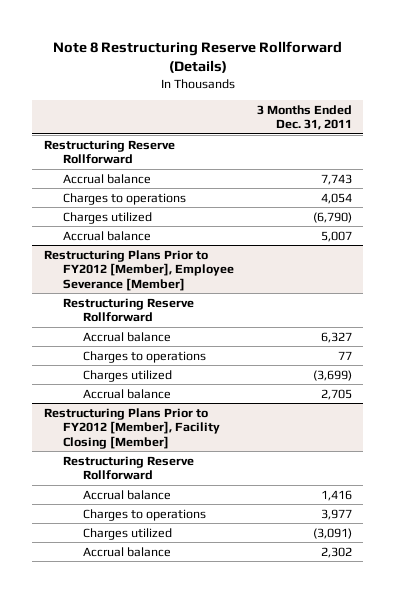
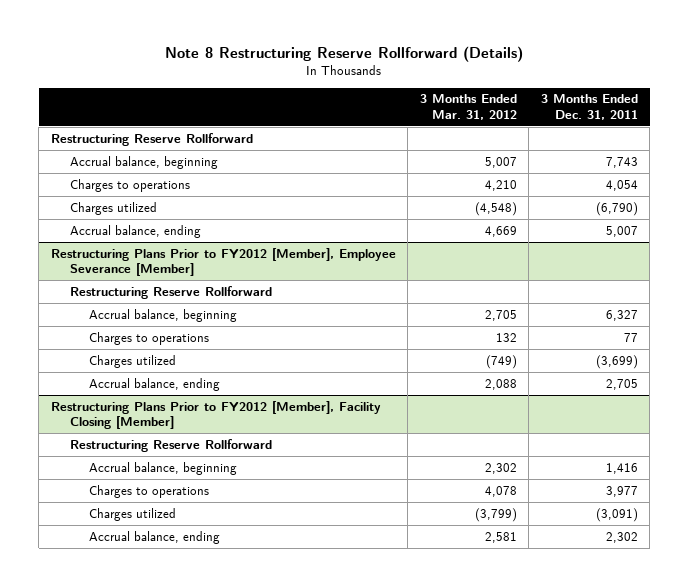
none -> [419,94,517,121] 3 Months Ended Mar. 31, 2012
[63,173,152,184] Accrual balance -> [69,155,218,169] Accrual balance, beginning
[63,230,152,241] Accrual balance -> [69,224,201,238] Accrual balance, ending
[82,331,171,342] Accrual balance -> [89,308,238,322] Accrual balance, beginning
[82,388,171,399] Accrual balance -> [89,377,221,391] Accrual balance, ending
[82,489,171,500] Accrual balance -> [89,461,238,475] Accrual balance, beginning
[82,546,171,557] Accrual balance -> [89,530,221,544] Accrual balance, ending

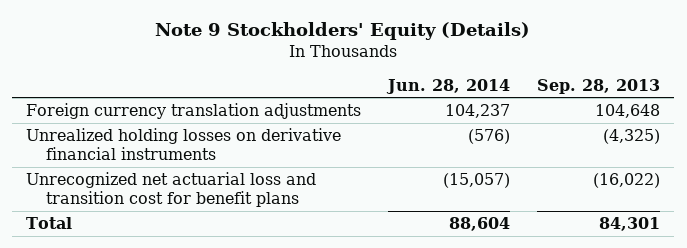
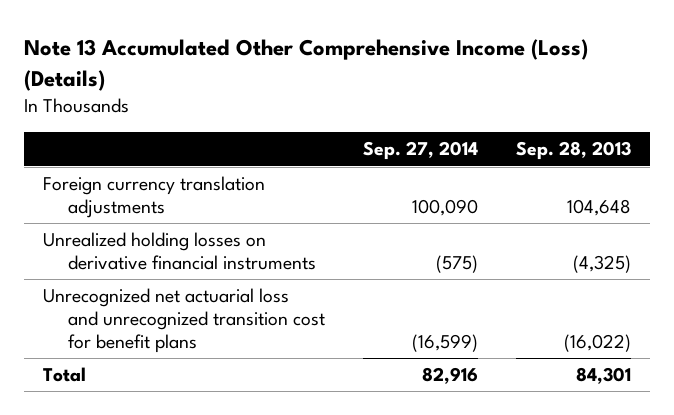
[155,22,531,41] Note 9 Stockholders' Equity (Details) -> [24,38,589,91] Note 13 Accumulated Other Comprehensive Income (Loss) (Details)
[386,78,511,94] Jun. 28, 2014 -> none
none -> [362,141,478,161] Sep. 27, 2014
[26,171,317,208] Unrecognized net actuarial loss and transition cost for benefit plans -> [43,288,325,353] Unrecognized net actuarial loss and unrecognized transition cost for benefit plans

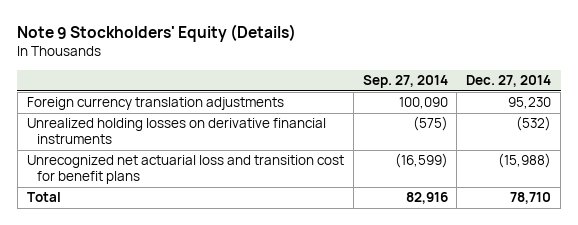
[24,38,589,91] Note 13 Accumulated Other Comprehensive Income (Loss) (Details) -> [17,24,297,43] Note 9 Stockholders' Equity (Details)
[515,141,631,161] Sep. 28, 2013 -> none
none -> [466,74,552,87] Dec. 27, 2014
[43,288,325,353] Unrecognized net actuarial loss and unrecognized transition cost for benefit plans -> [26,155,344,185] Unrecognized net actuarial loss and transition cost for benefit plans

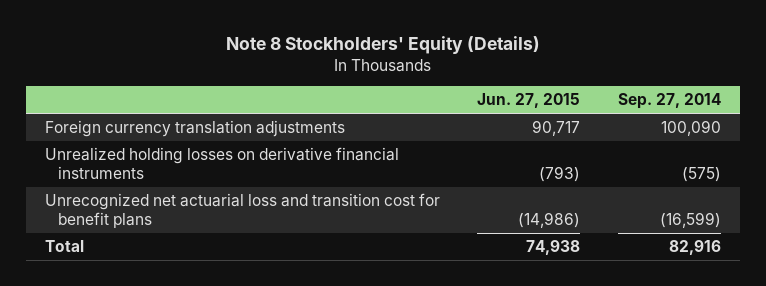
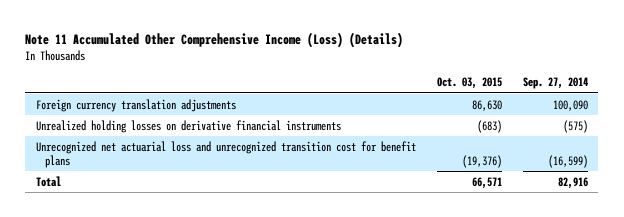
[225,35,540,54] Note 8 Stockholders' Equity (Details) -> [25,31,404,48] Note 11 Accumulated Other Comprehensive Income (Loss) (Details)
[477,93,581,109] Jun. 27, 2015 -> none
none -> [436,77,502,90] Oct. 03, 2015
[44,193,440,228] Unrecognized net actuarial loss and transition cost for benefit plans -> [35,140,416,168] Unrecognized net actuarial loss and unrecognized transition cost for benefit plans

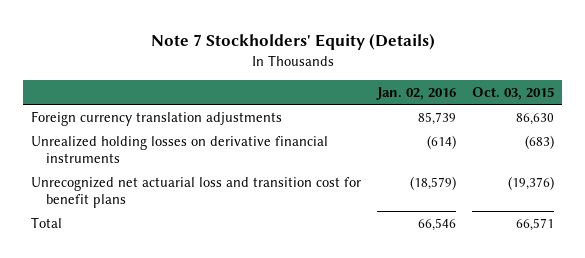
[25,31,404,48] Note 11 Accumulated Other Comprehensive Income (Loss) (Details) -> [150,32,435,50] Note 7 Stockholders' Equity (Details)
[522,77,588,90] Sep. 27, 2014 -> none
none -> [376,87,457,101] Jan. 02, 2016
[35,140,416,168] Unrecognized net actuarial loss and unrecognized transition cost for benefit plans -> [31,176,362,208] Unrecognized net actuarial loss and transition cost for benefit plans

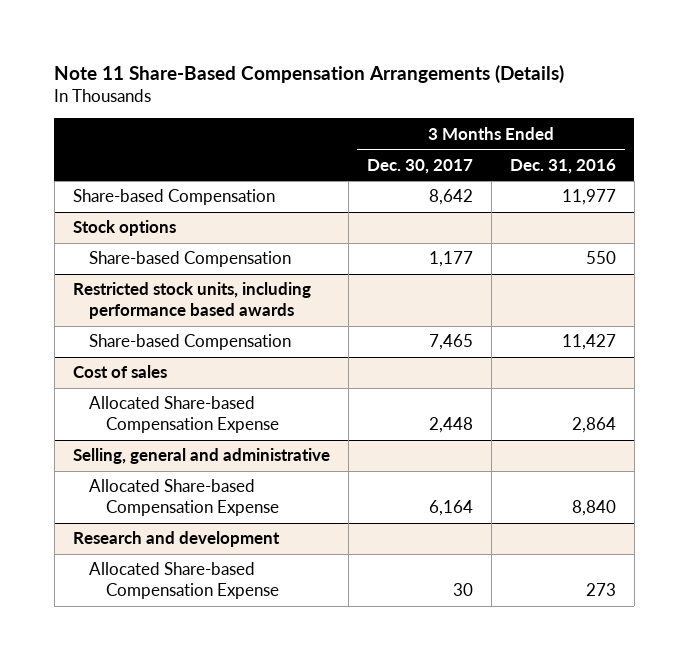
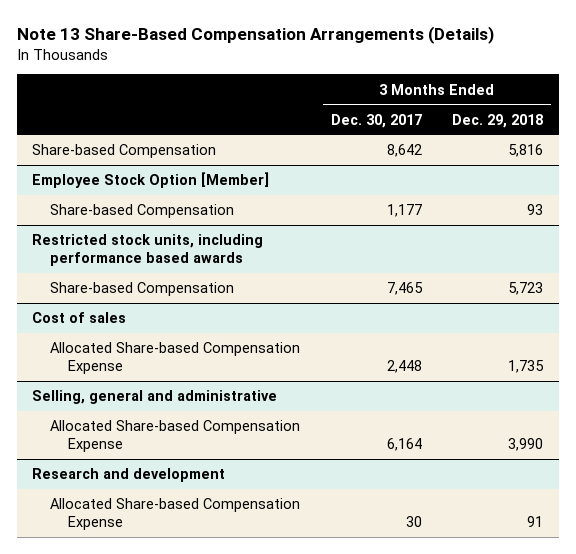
[54,64,565,83] Note 11 Share-Based Compensation Arrangements (Details) -> [16,25,494,44] Note 13 Share-Based Compensation Arrangements (Details)
[509,158,616,174] Dec. 31, 2016 -> none
none -> [452,113,544,128] Dec. 29, 2018
[72,220,176,237] Stock options -> [32,172,270,189] Employee Stock Option [Member]

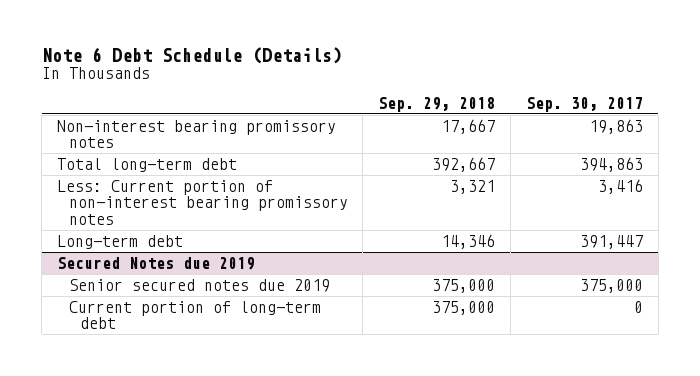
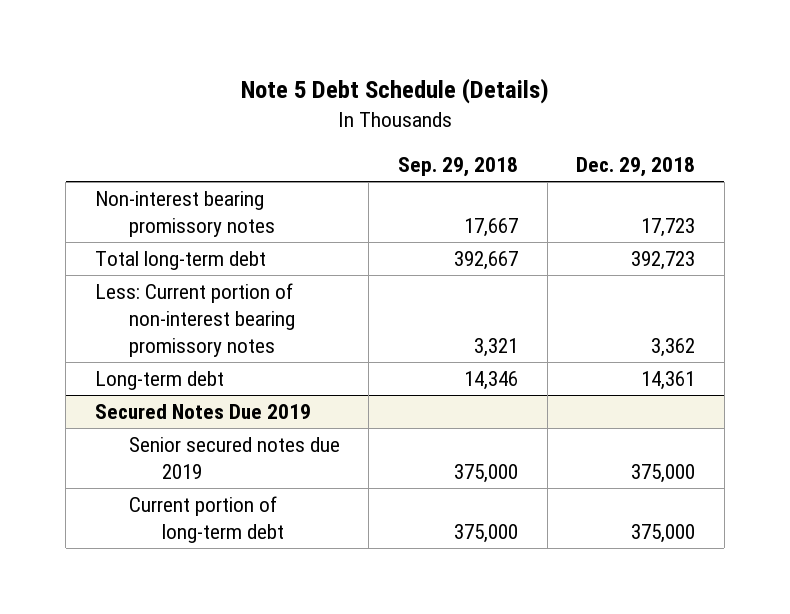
[41,46,342,64] Note 6 Debt Schedule (Details) -> [241,78,550,105] Note 5 Debt Schedule (Details)
[525,96,643,112] Sep. 30, 2017 -> none
none -> [576,157,696,178] Dec. 29, 2018
[57,256,256,270] Secured Notes due 2019 -> [94,404,311,420] Secured Notes Due 2019

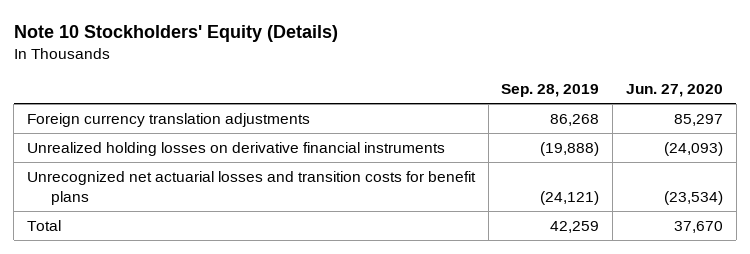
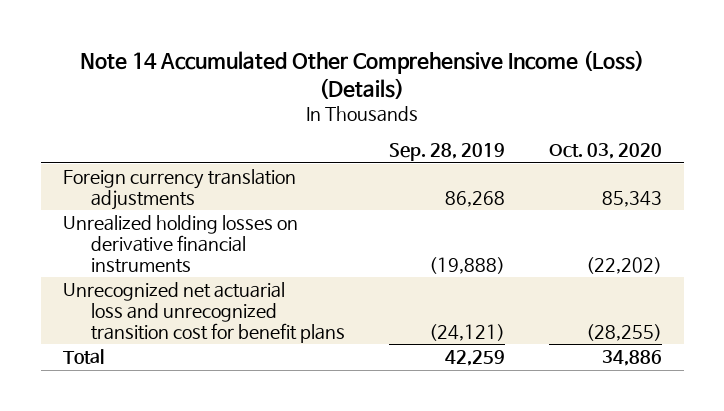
[13,24,338,42] Note 10 Stockholders' Equity (Details) -> [80,50,645,99] Note 14 Accumulated Other Comprehensive Income (Loss) (Details)
[625,84,723,98] Jun. 27, 2020 -> none
none -> [548,143,662,160] Oct. 03, 2020
[26,170,476,205] Unrecognized net actuarial losses and transition costs for benefit plans -> [62,282,345,343] Unrecognized net actuarial loss and unrecognized transition cost for benefit plans

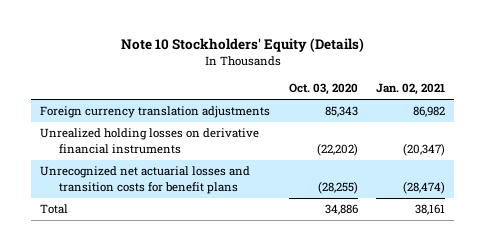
[80,50,645,99] Note 14 Accumulated Other Comprehensive Income (Loss) (Details) -> [120,38,364,53] Note 10 Stockholders' Equity (Details)
[388,143,505,162] Sep. 28, 2019 -> none
none -> [376,83,446,96] Jan. 02, 2021
[62,282,345,343] Unrecognized net actuarial loss and unrecognized transition cost for benefit plans -> [40,166,251,194] Unrecognized net actuarial losses and transition costs for benefit plans

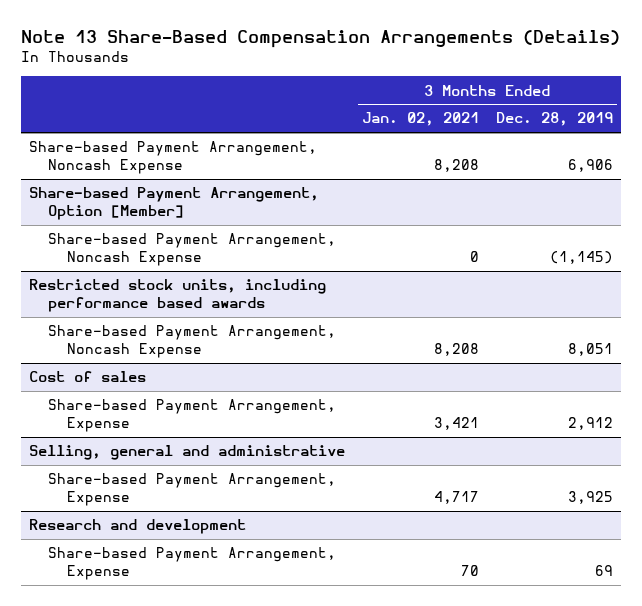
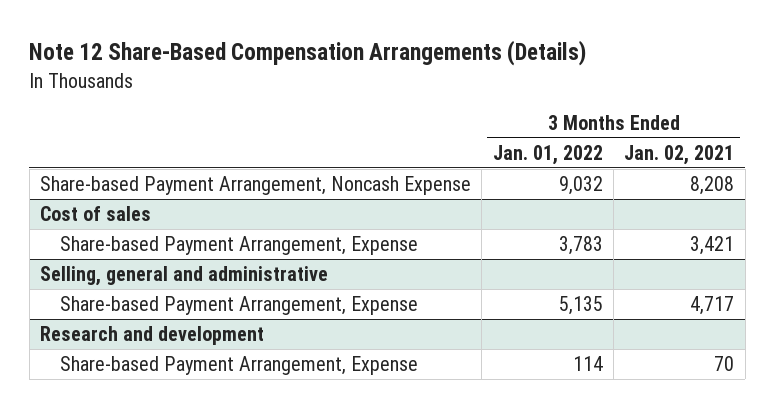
[20,29,620,48] Note 13 Share-Based Compensation Arrangements (Details) -> [29,40,587,67] Note 12 Share-Based Compensation Arrangements (Details)
[495,112,613,127] Dec. 28, 2019 -> none
none -> [492,144,603,165] Jan. 01, 2022
[29,187,320,220] Share-based Payment Arrangement, Option [Member] -> none
[47,233,336,266] Share-based Payment Arrangement, Noncash Expense -> none
[29,279,327,312] Restricted stock units, including performance based awards -> none
[47,325,336,358] Share-based Payment Arrangement, Noncash Expense -> none

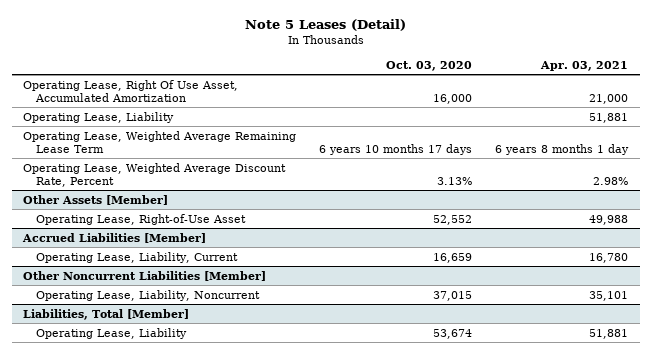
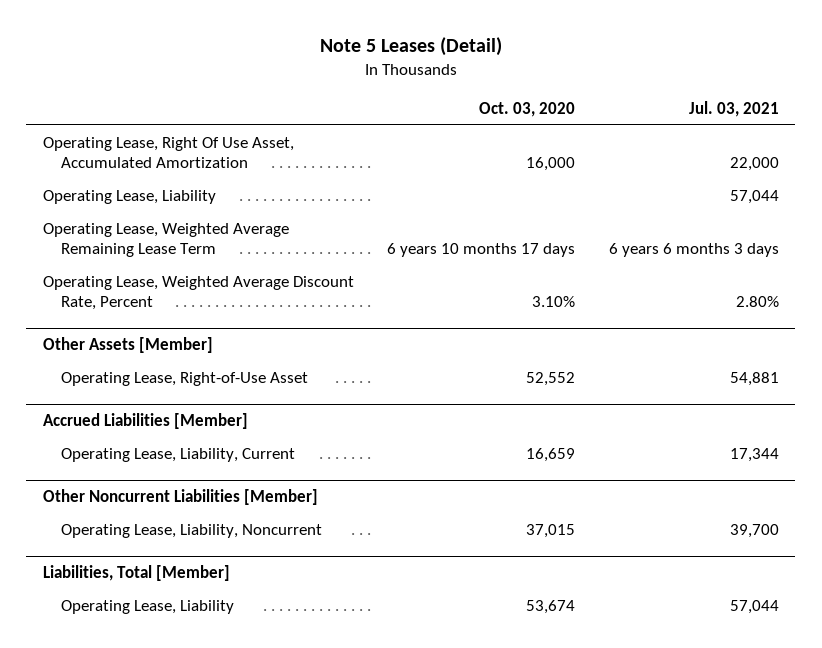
[540,60,629,71] Apr. 03, 2021 -> none
none -> [688,100,779,117] Jul. 03, 2021
[437,176,473,185] 3.13% -> [532,296,576,308] 3.10%

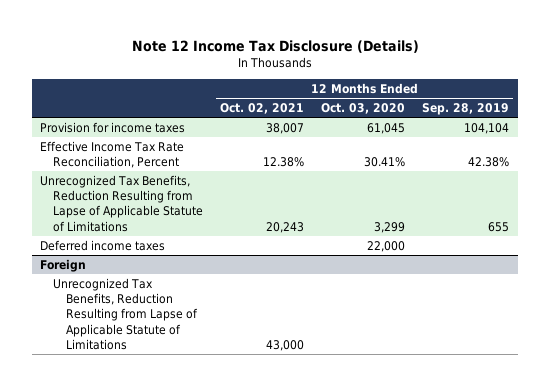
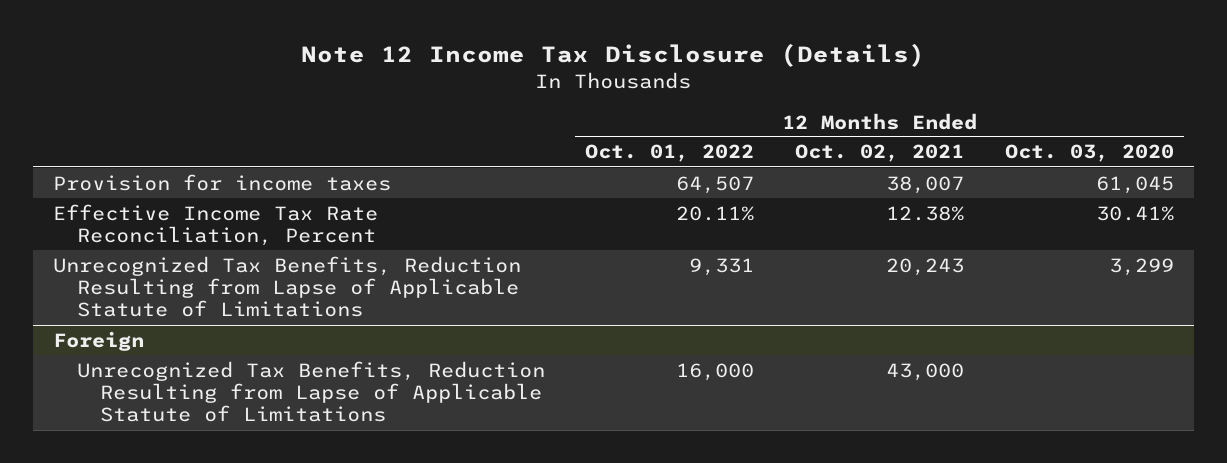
[422,103,510,116] Sep. 28, 2019 -> none
none -> [585,144,755,163] Oct. 01, 2022
[40,240,166,252] Deferred income taxes -> none

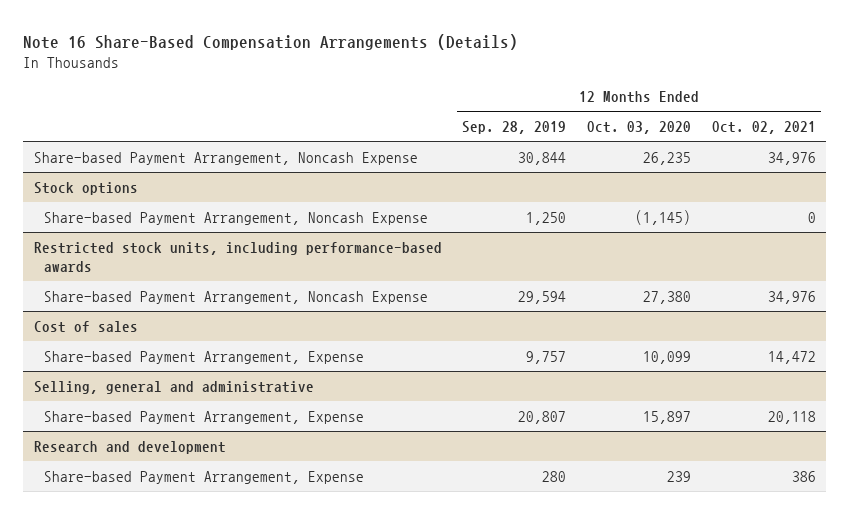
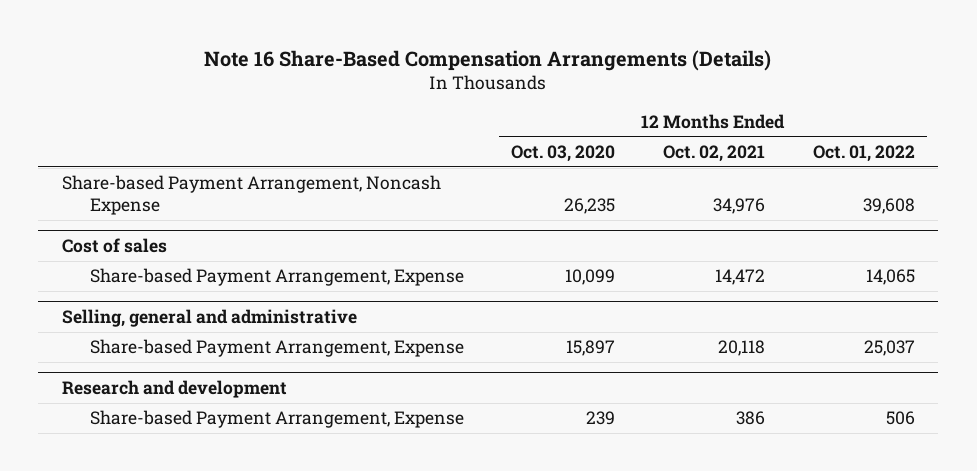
[462,121,567,135] Sep. 28, 2019 -> none
none -> [812,145,915,163] Oct. 01, 2022
[33,181,138,195] Stock options -> none
[44,211,429,225] Share-based Payment Arrangement, Noncash Expense -> none
[33,241,442,272] Restricted stock units, including performance-based awards -> none
[44,290,429,304] Share-based Payment Arrangement, Noncash Expense -> none

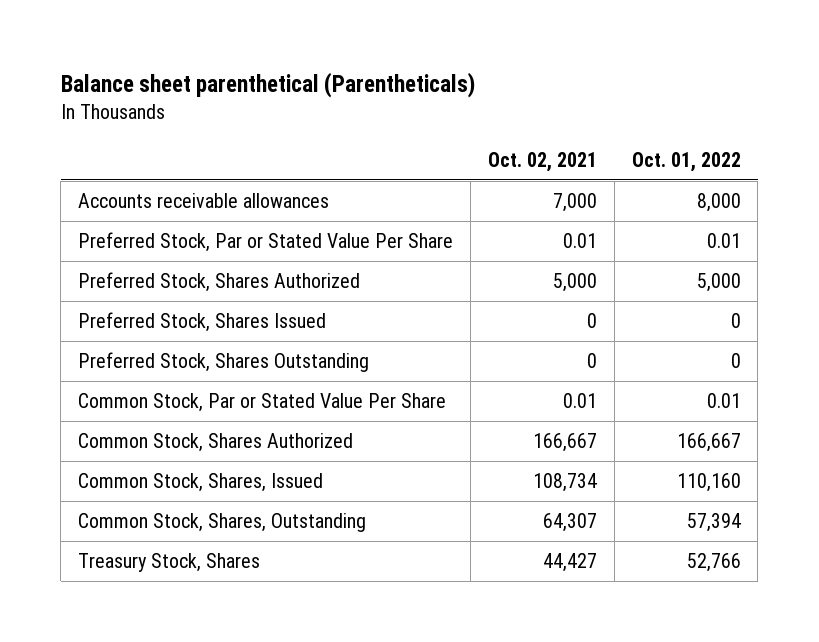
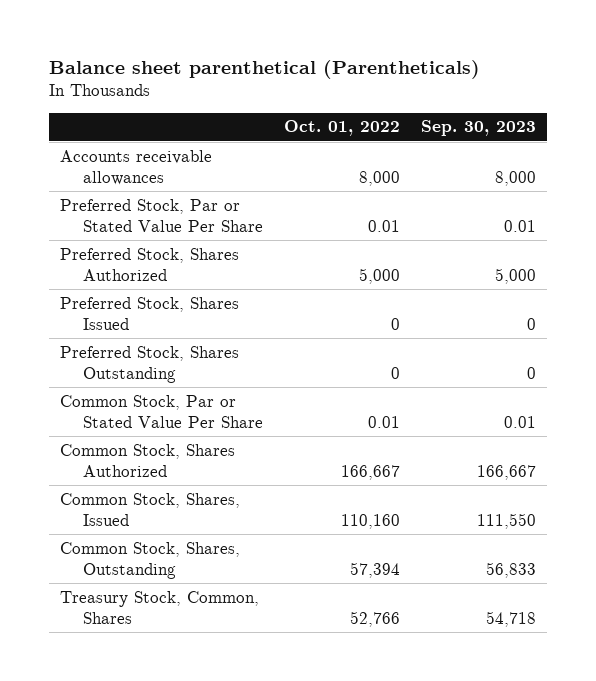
[487,151,597,172] Oct. 02, 2021 -> none
none -> [421,120,537,137] Sep. 30, 2023
[78,553,261,573] Treasury Stock, Shares -> [59,590,259,624] Treasury Stock, Common, Shares

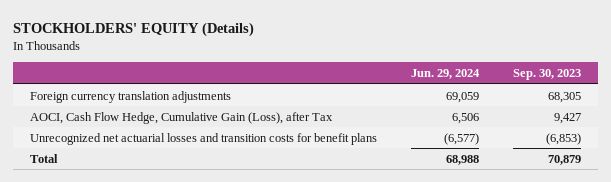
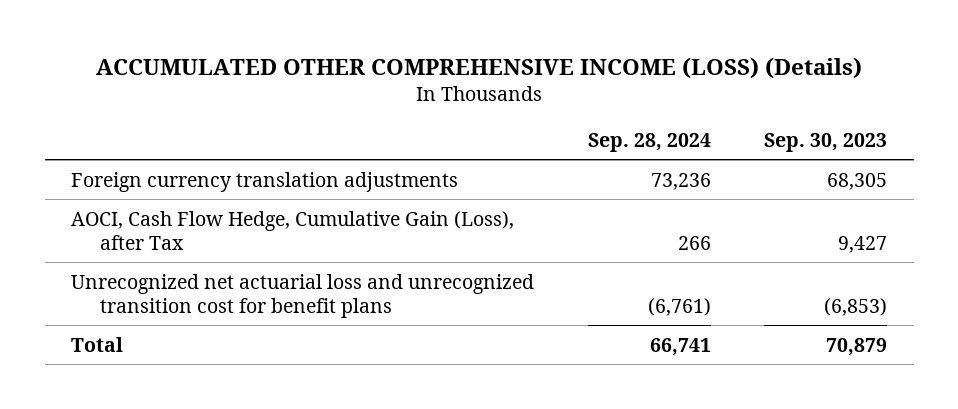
[13,21,255,37] STOCKHOLDERS' EQUITY (Details) -> [96,56,863,79] ACCUMULATED OTHER COMPREHENSIVE INCOME (LOSS) (Details)
[410,69,480,80] Jun. 29, 2024 -> none
none -> [587,132,711,152] Sep. 28, 2024
[30,132,378,145] Unrecognized net actuarial losses and transition costs for benefit plans -> [71,273,535,318] Unrecognized net actuarial loss and unrecognized transition cost for benefit plans

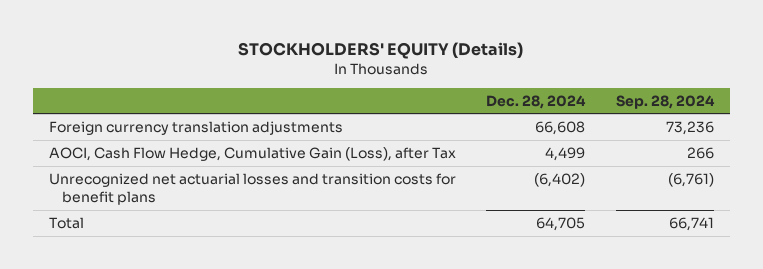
[96,56,863,79] ACCUMULATED OTHER COMPREHENSIVE INCOME (LOSS) (Details) -> [238,41,524,59] STOCKHOLDERS' EQUITY (Details)
[764,132,888,152] Sep. 30, 2023 -> none
none -> [486,94,587,109] Dec. 28, 2024
[71,273,535,318] Unrecognized net actuarial loss and unrecognized transition cost for benefit plans -> [48,173,456,206] Unrecognized net actuarial losses and transition costs for benefit plans

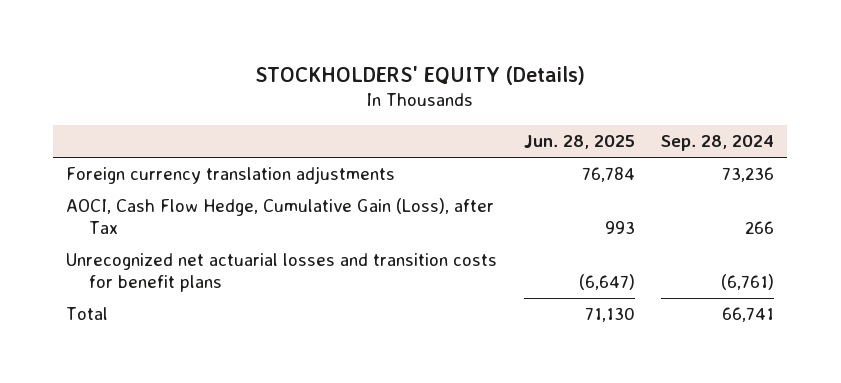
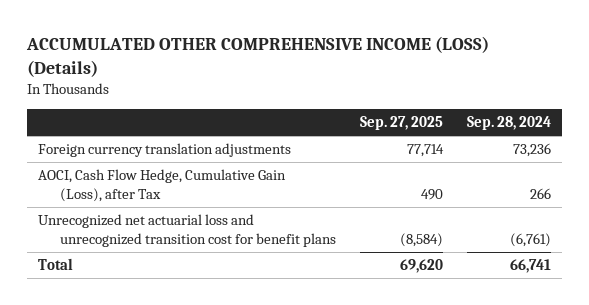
[255,65,586,85] STOCKHOLDERS' EQUITY (Details) -> [25,36,489,77] ACCUMULATED OTHER COMPREHENSIVE INCOME (LOSS) (Details)
[523,135,635,150] Jun. 28, 2025 -> none
none -> [359,116,443,131] Sep. 27, 2025
[66,253,498,293] Unrecognized net actuarial losses and transition costs for benefit plans -> [38,214,337,247] Unrecognized net actuarial loss and unrecognized transition cost for benefit plans

